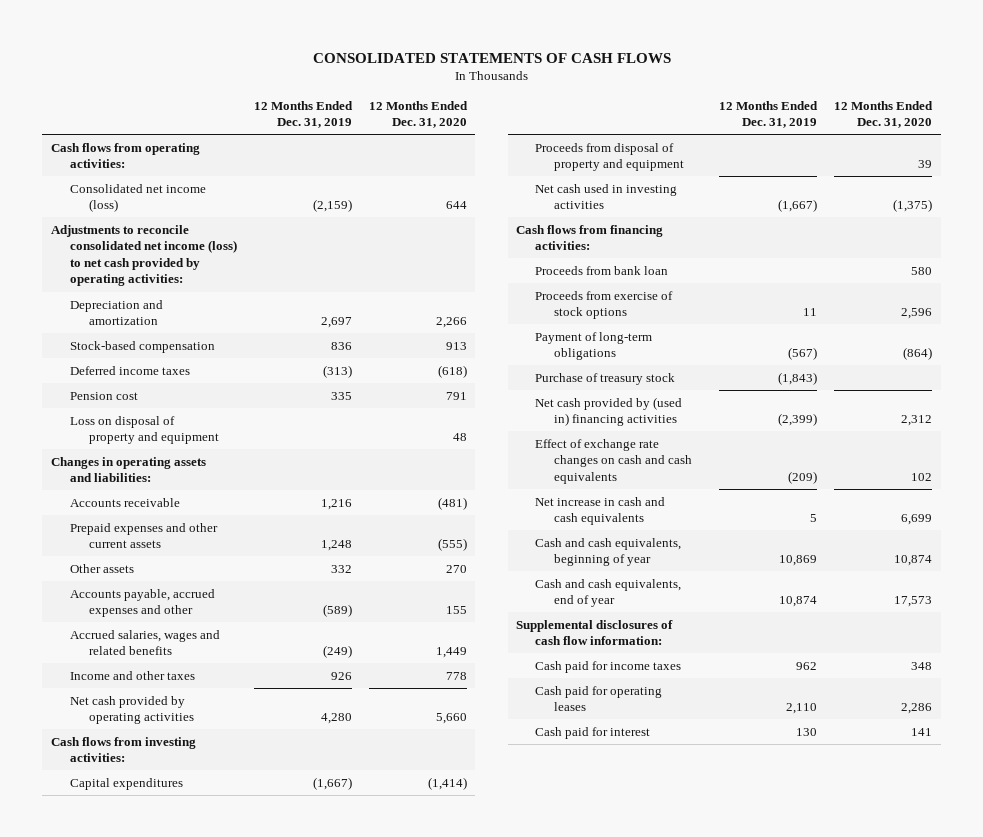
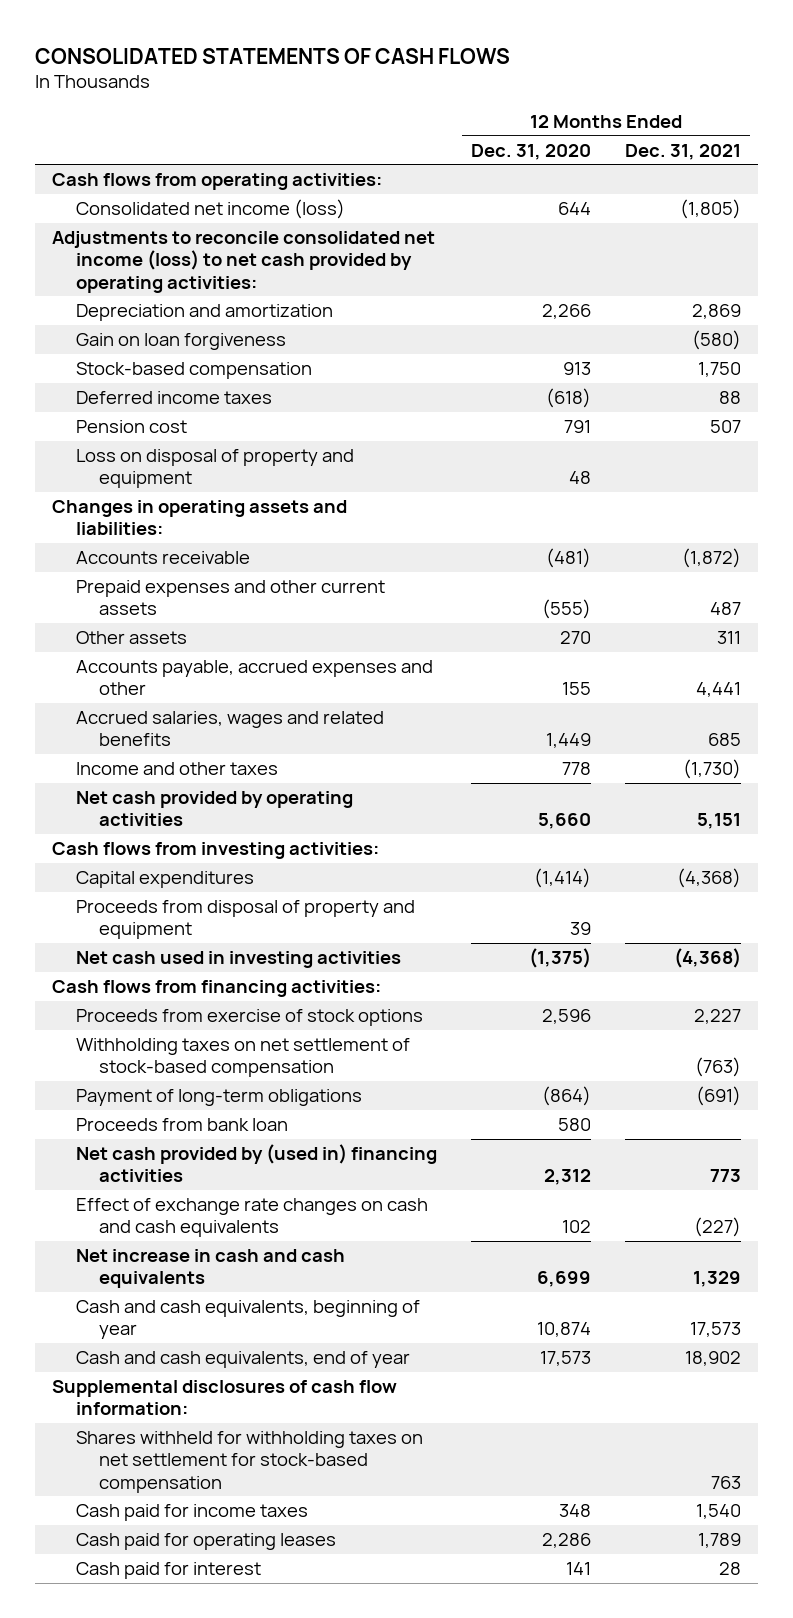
[253,100,353,129] 12 Months Ended Dec. 31, 2019 -> none
none -> [625,143,742,160] Dec. 31, 2021
none -> [75,333,286,351] Gain on loan forgiveness
none -> [75,1038,410,1078] Withholding taxes on net settlement of stock-based compensation
[535,372,676,385] Purchase of treasury stock -> none
[535,265,669,275] Proceeds from bank loan -> [75,1118,288,1132] Proceeds from bank loan
none -> [75,1431,423,1493] Shares withheld for withholding taxes on net settlement for stock-based compensation

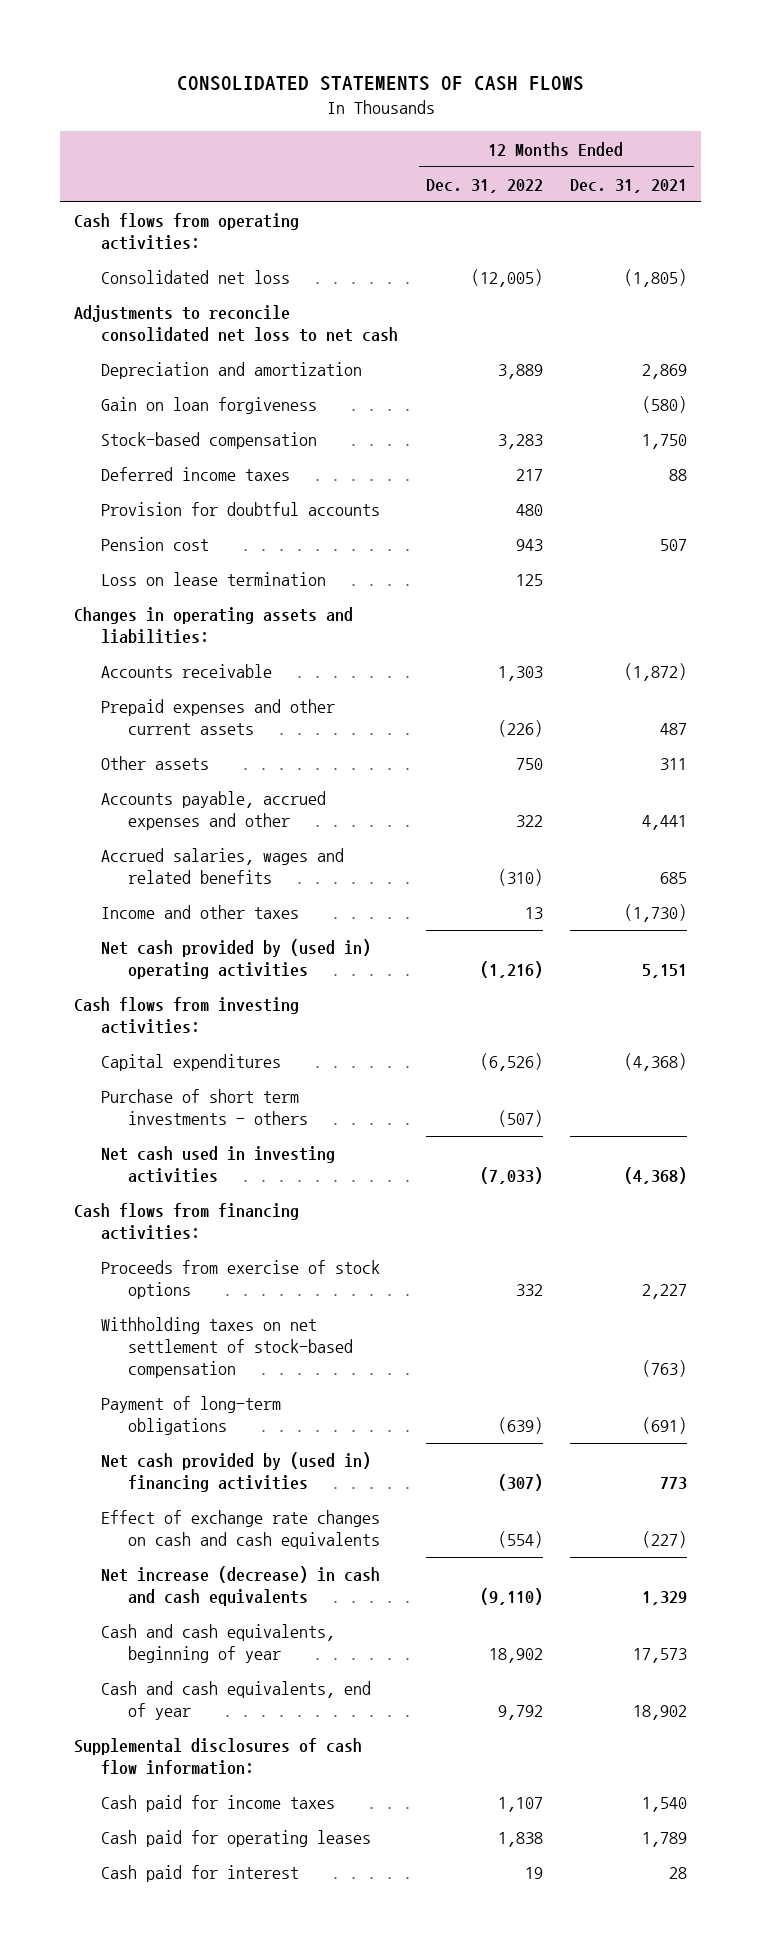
[470,143,591,160] Dec. 31, 2020 -> none
none -> [425,179,543,194] Dec. 31, 2022
[75,199,345,220] Consolidated net income (loss) -> [100,270,290,285] Consolidated net loss
[52,231,436,293] Adjustments to reconcile consolidated net income (loss) to net cash provided by operating activities: -> [74,305,398,343] Adjustments to reconcile consolidated net loss to net cash
none -> [100,502,380,517] Provision for doubtful accounts
[75,449,354,489] Loss on disposal of property and equipment -> none
none -> [100,572,326,587] Loss on lease termination
[75,791,353,827] Net cash provided by operating activities -> [100,939,371,980] Net cash provided by (used in) operating activities
[75,900,415,940] Proceeds from disposal of property and equipment -> none
none -> [100,1089,308,1126] Purchase of short term investments - others
[75,1118,288,1132] Proceeds from bank loan -> none
[75,1249,345,1289] Net increase in cash and cash equivalents -> [100,1566,380,1607] Net increase (decrease) in cash and cash equivalents
[75,1431,423,1493] Shares withheld for withholding taxes on net settlement for stock-based compensation -> none

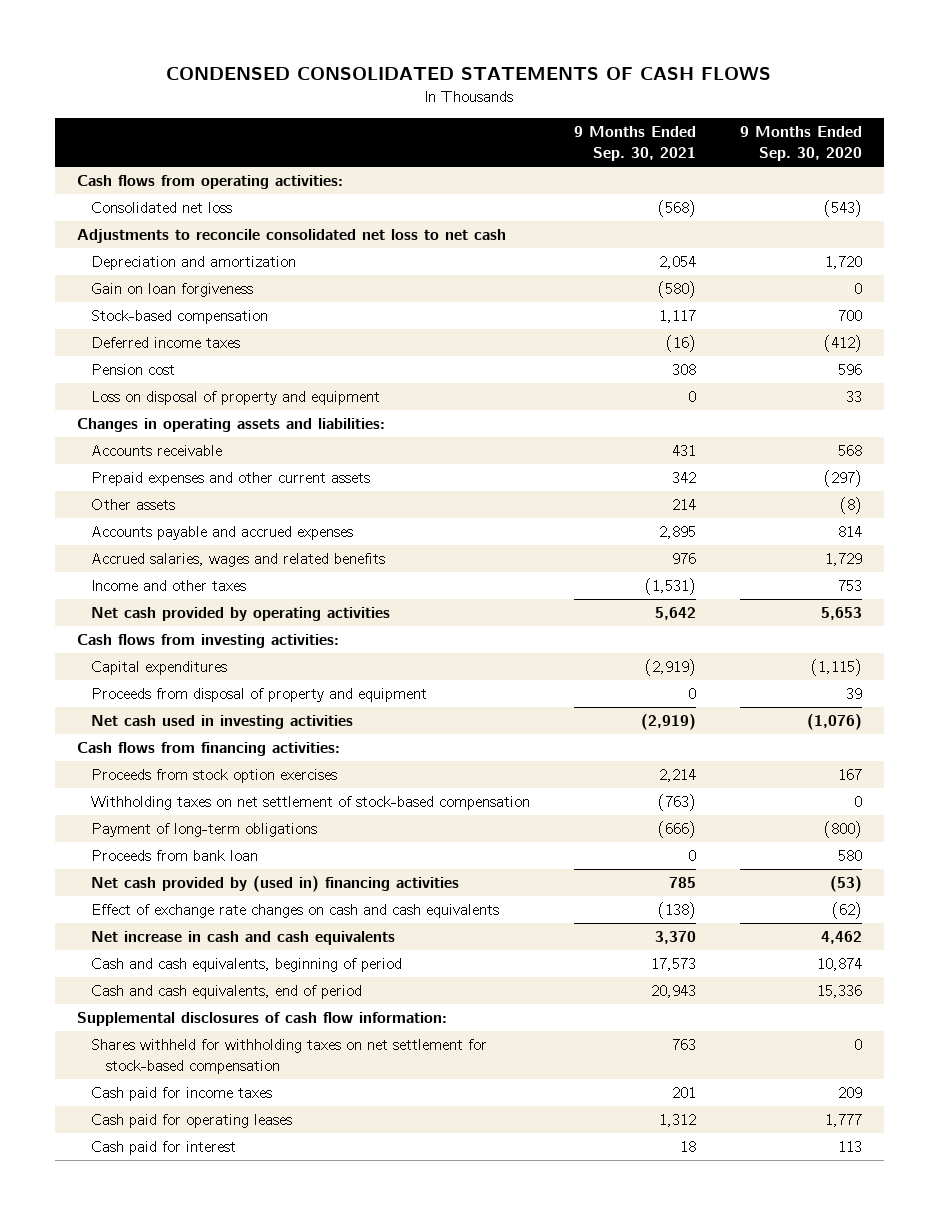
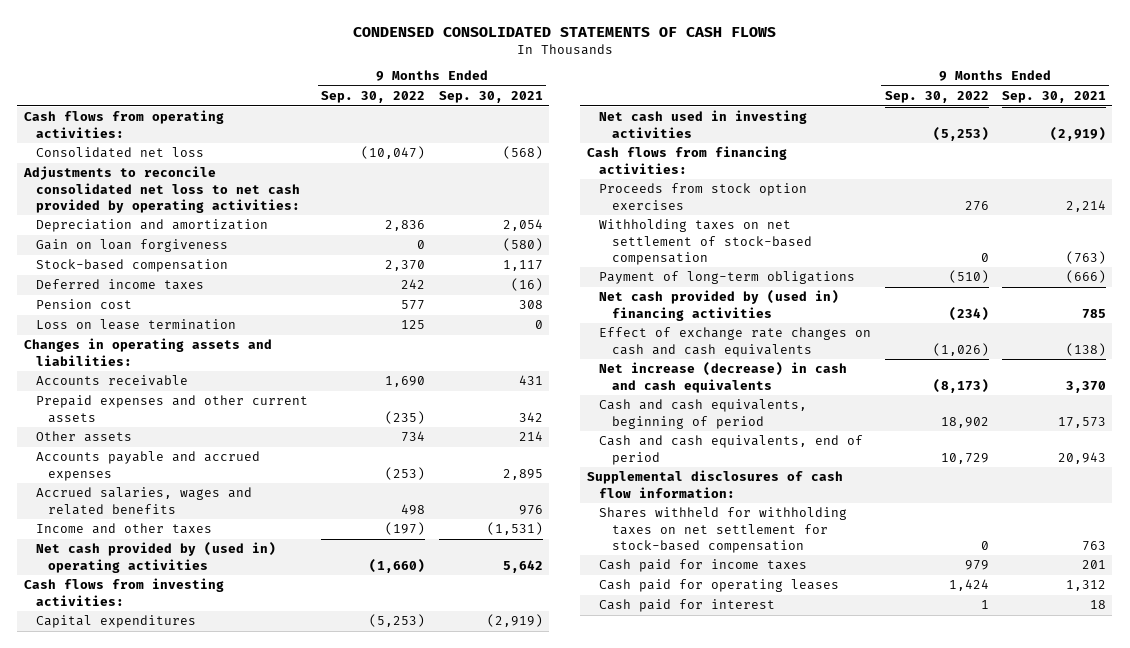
[739,126,862,162] 9 Months Ended Sep. 30, 2020 -> none
none -> [321,91,426,104] Sep. 30, 2022
[77,229,507,244] Adjustments to reconcile consolidated net loss to net cash -> [22,166,301,213] Adjustments to reconcile consolidated net loss to net cash provided by operating activities:
[91,391,381,406] Loss on disposal of property and equipment -> none
none -> [36,319,237,331] Loss on lease termination
[91,607,391,622] Net cash provided by operating activities -> [36,542,277,573] Net cash provided by (used in) operating activities
[91,688,428,703] Proceeds from disposal of property and equipment -> none
[91,850,259,862] Proceeds from bank loan -> none
[91,931,396,946] Net increase in cash and cash equivalents -> [599,362,848,393] Net increase (decrease) in cash and cash equivalents

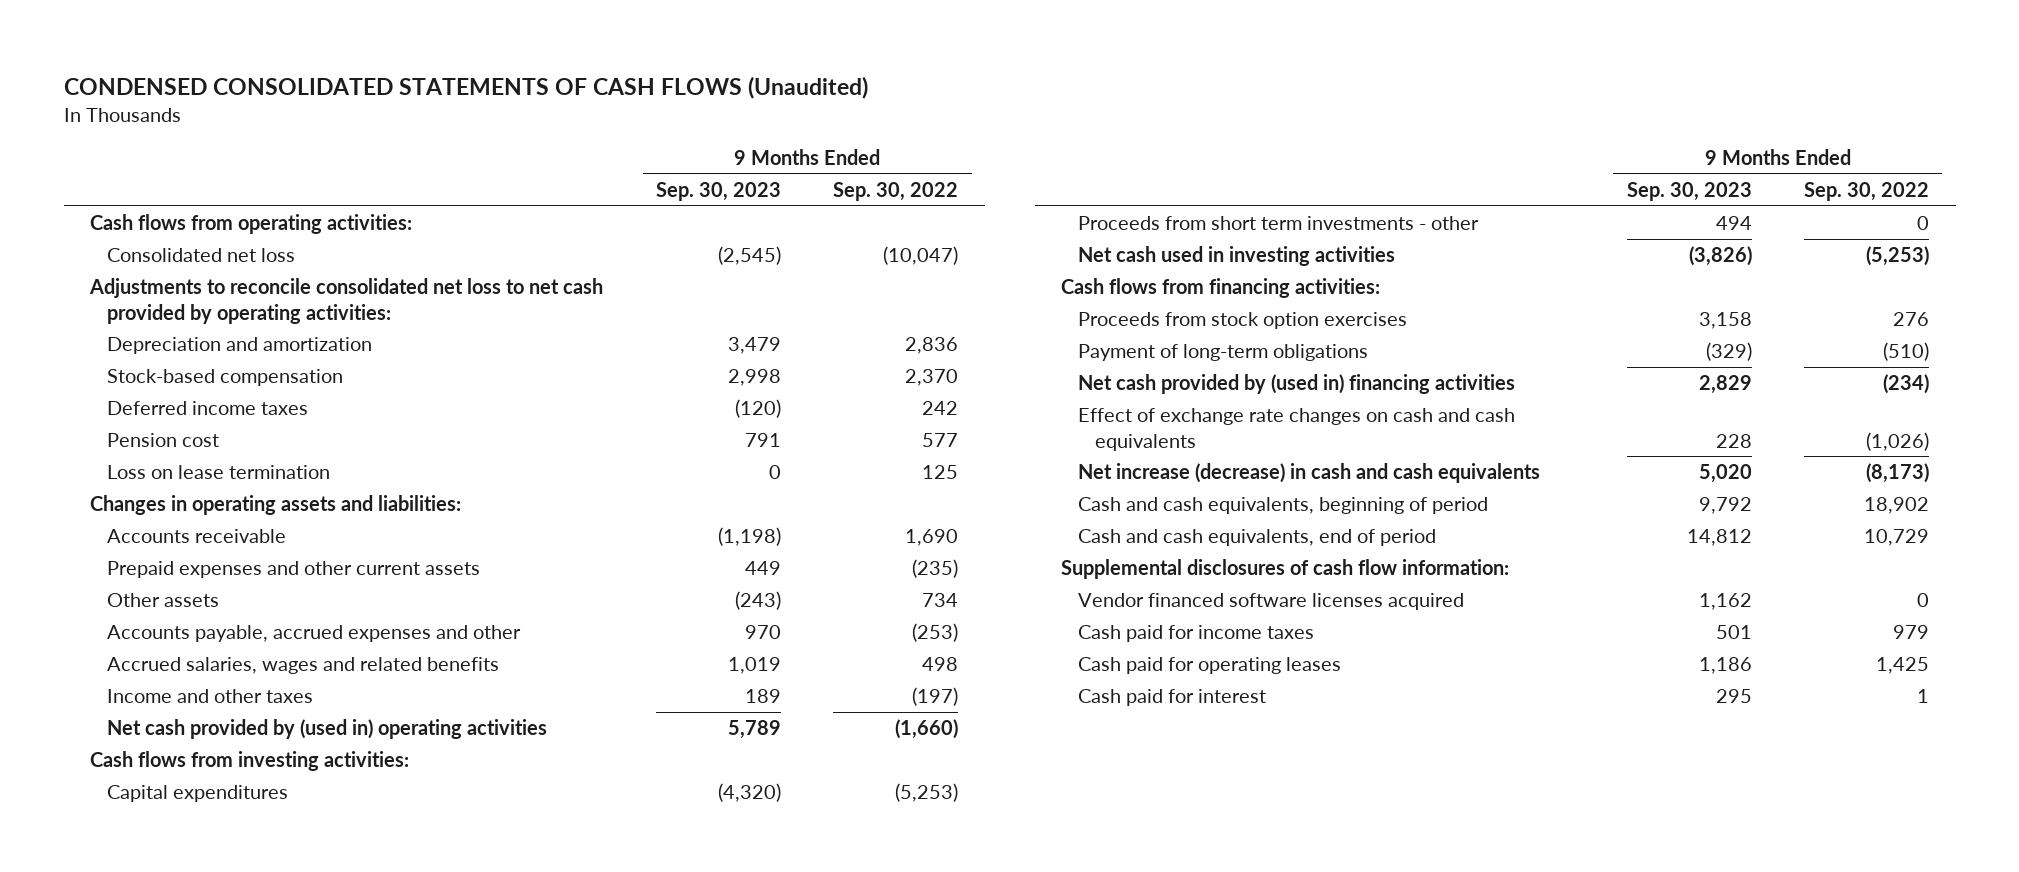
[352,26,776,37] CONDENSED CONSOLIDATED STATEMENTS OF CASH FLOWS -> [63,75,868,99] CONDENSED CONSOLIDATED STATEMENTS OF CASH FLOWS (Unaudited)
[438,91,543,104] Sep. 30, 2021 -> none
none -> [655,182,781,202] Sep. 30, 2023
[36,239,229,253] Gain on loan forgiveness -> none
[36,451,261,481] Accounts payable and accrued expenses -> [107,625,522,643] Accounts payable, accrued expenses and other
none -> [1078,216,1480,231] Proceeds from short term investments - other
[599,219,812,265] Withholding taxes on net settlement of stock-based compensation -> none
[599,507,848,553] Shares withheld for withholding taxes on net settlement for stock-based compensation -> none
none -> [1078,593,1465,611] Vendor financed software licenses acquired
[948,579,989,592] 1,424 -> [1876,657,1930,675] 1,425

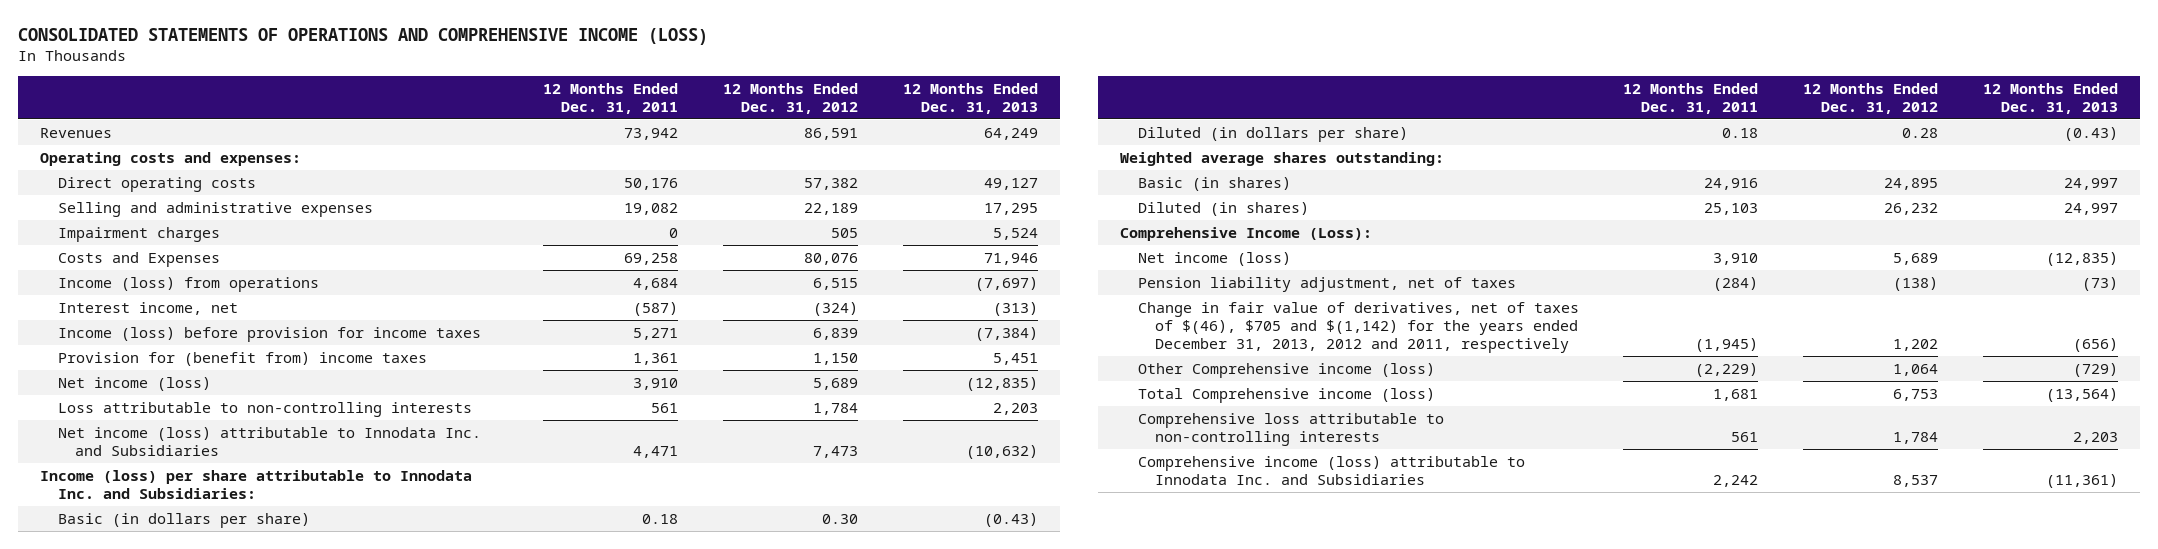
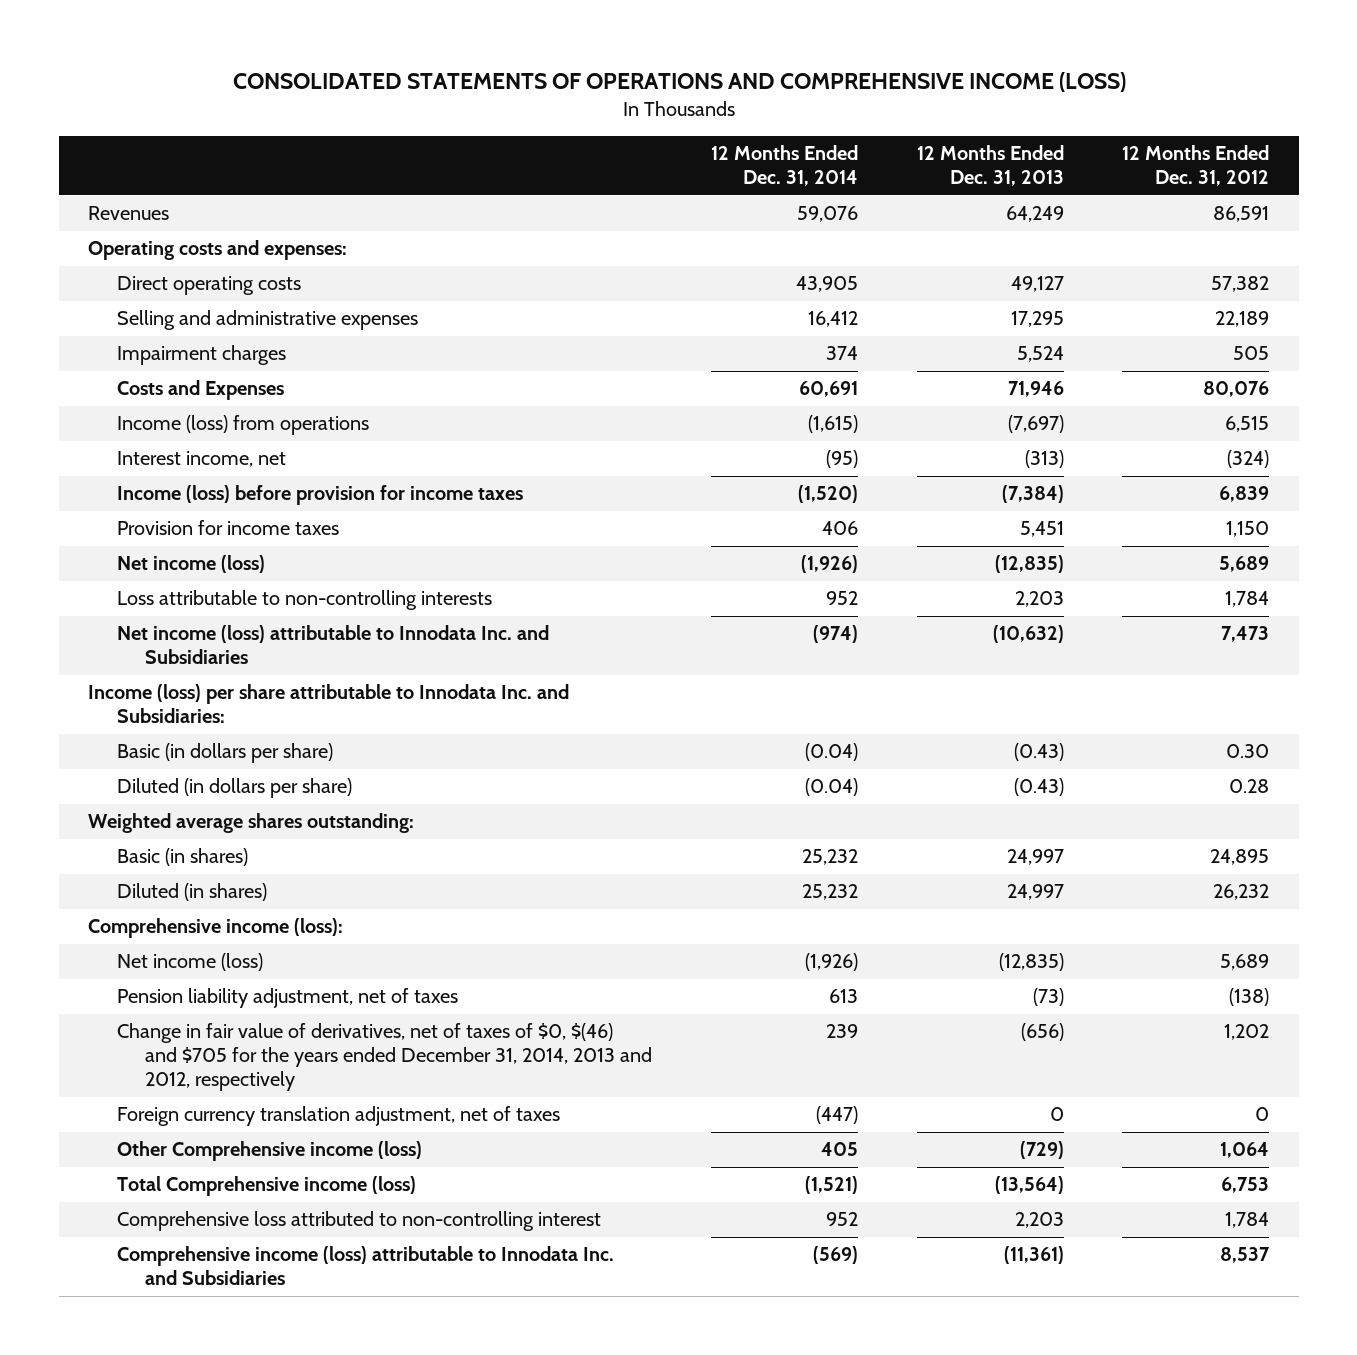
[543,82,679,114] 12 Months Ended Dec. 31, 2011 -> none
none -> [710,145,858,187] 12 Months Ended Dec. 31, 2014
[57,351,427,366] Provision for (benefit from) income taxes -> [116,520,339,536] Provision for income taxes
[1120,226,1373,241] Comprehensive Income (Loss): -> [87,918,343,939] Comprehensive income (loss):
[1137,301,1579,353] Change in fair value of derivatives, net of taxes of $(46), $705 and $(1,142) for the years ended December 31, 2013, 2012 and 2011, respectively -> [116,1023,653,1092] Change in fair value of derivatives, net of taxes of $0, $(46) and $705 for the years ended December 31, 2014, 2013 and 2012, respectively
none -> [116,1106,560,1127] Foreign currency translation adjustment, net of taxes
[1137,412,1444,446] Comprehensive loss attributable to non-controlling interests -> [116,1211,601,1232] Comprehensive loss attributed to non-controlling interest

